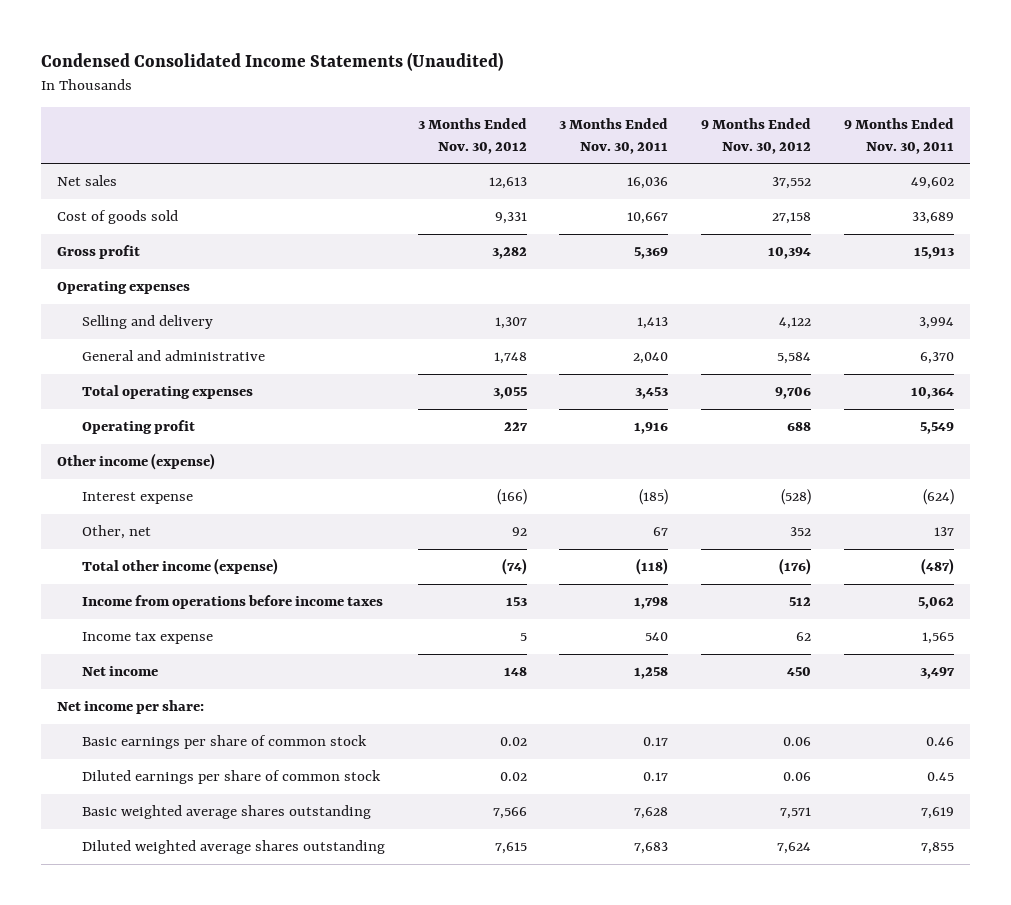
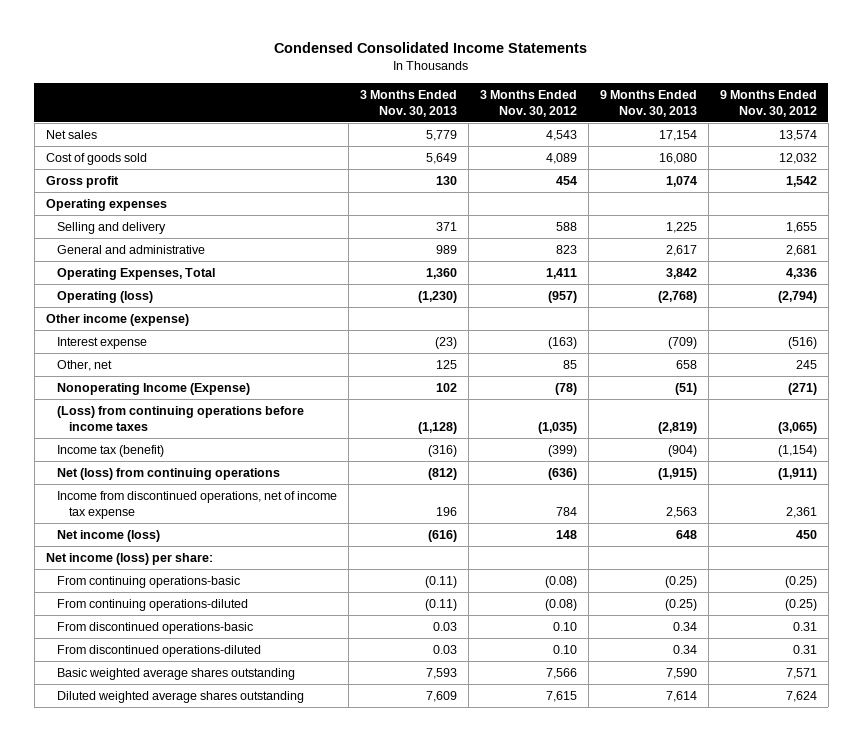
[40,52,503,72] Condensed Consolidated Income Statements (Unaudited) -> [274,42,588,54] Condensed Consolidated Income Statements
[559,117,669,154] 3 Months Ended Nov. 30, 2011 -> none
[843,117,954,154] 9 Months Ended Nov. 30, 2011 -> none
none -> [360,89,458,117] 3 Months Ended Nov. 30, 2013
none -> [599,89,697,117] 9 Months Ended Nov. 30, 2013
[488,177,527,190] 12,613 -> [545,129,577,141] 4,543
[771,177,811,190] 37,552 -> [778,129,817,141] 13,574
[494,212,527,225] 9,331 -> [545,152,577,164] 4,089
[771,212,811,225] 27,158 -> [778,152,817,164] 12,032
[491,247,527,260] 3,282 -> [555,175,577,185] 454
[767,247,811,260] 10,394 -> [785,175,817,187] 1,542
[494,317,527,330] 1,307 -> [555,221,577,231] 588
[778,317,811,330] 4,122 -> [785,221,817,233] 1,655
[493,352,527,365] 1,748 -> [555,244,577,254] 823
[776,352,811,365] 5,584 -> [785,244,817,256] 2,681
[82,385,254,400] Total operating expenses -> [57,267,216,280] Operating Expenses, Total
[492,387,527,400] 3,055 -> [545,267,577,279] 1,411
[774,387,811,400] 9,706 -> [785,267,817,279] 4,336
[82,420,196,435] Operating profit -> [57,290,154,303] Operating (loss)
[503,422,528,432] 227 -> [547,290,577,303] (957)
[786,422,811,432] 688 -> [777,290,817,303] (2,794)
[82,735,368,750] Basic earnings per share of common stock -> none
[82,770,382,785] Diluted earnings per share of common stock -> none
[496,489,527,506] (166) -> [547,336,577,349] (163)
[780,489,811,506] (528) -> [787,336,817,349] (516)
[511,527,527,537] 92 -> [562,359,577,369] 85
[789,527,811,537] 352 -> [795,359,817,369] 245
[82,558,279,576] Total other income (expense) -> [57,382,251,395] Nonoperating Income (Expense)
[501,558,527,576] (74) -> [554,382,577,395] (78)
[778,558,811,576] (176) -> [787,382,817,395] (271)
[82,595,384,610] Income from operations before income taxes -> [57,405,305,431] (Loss) from continuing operations before income taxes
[505,597,527,607] 153 -> [537,421,577,434] (1,035)
[788,597,811,607] 512 -> [777,421,817,434] (3,065)
[82,632,214,645] Income tax expense -> [57,444,165,457] Income tax (benefit)
[519,633,527,642] 5 -> [547,444,577,457] (399)
[795,632,811,642] 62 -> [777,444,817,457] (1,154)
none -> [57,467,281,480] Net (loss) from continuing operations
none -> [57,490,338,519] Income from discontinued operations, net of income tax expense
[82,666,159,677] Net income -> [57,529,161,542] Net income (loss)
[57,700,205,715] Net income per share: -> [45,552,213,565] Net income (loss) per share:
none -> [57,575,241,588] From continuing operations-basic
none -> [57,598,249,611] From continuing operations-diluted
none -> [57,621,254,634] From discontinued operations-basic
none -> [57,644,262,657] From discontinued operations-diluted

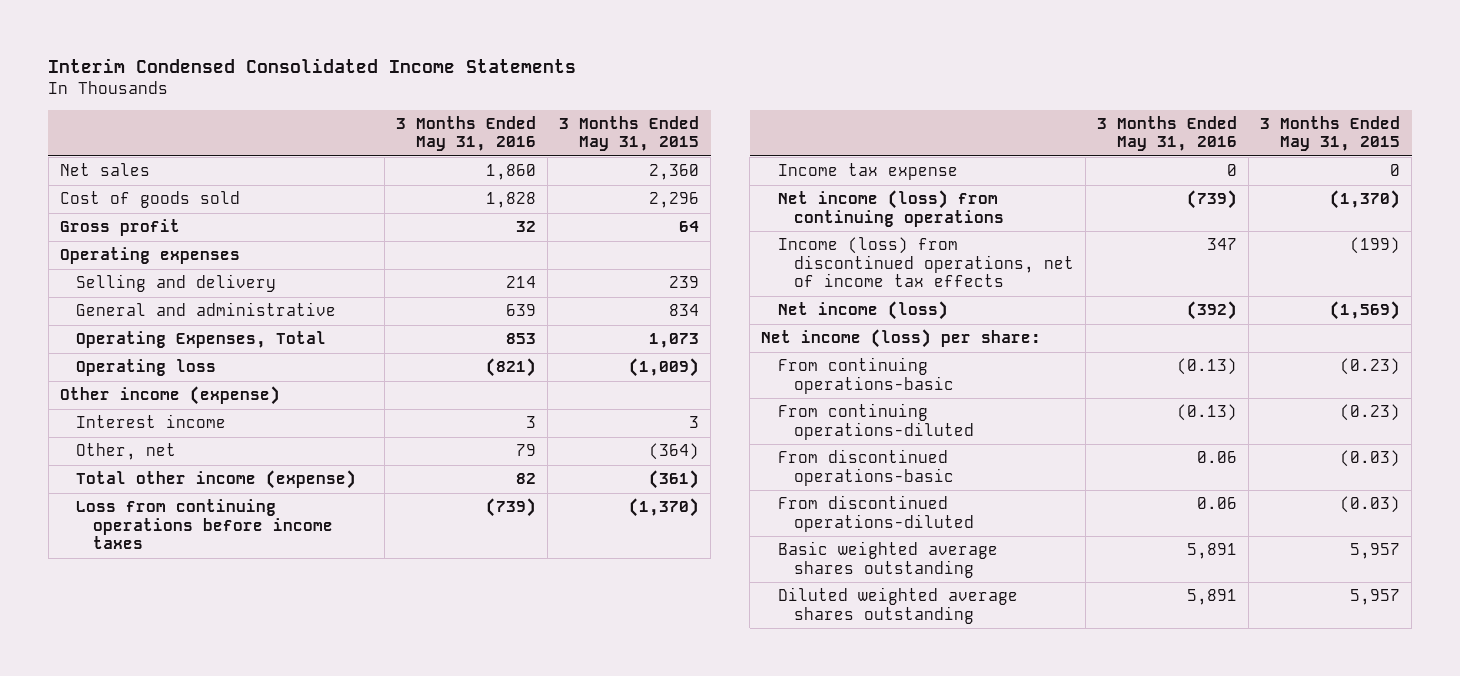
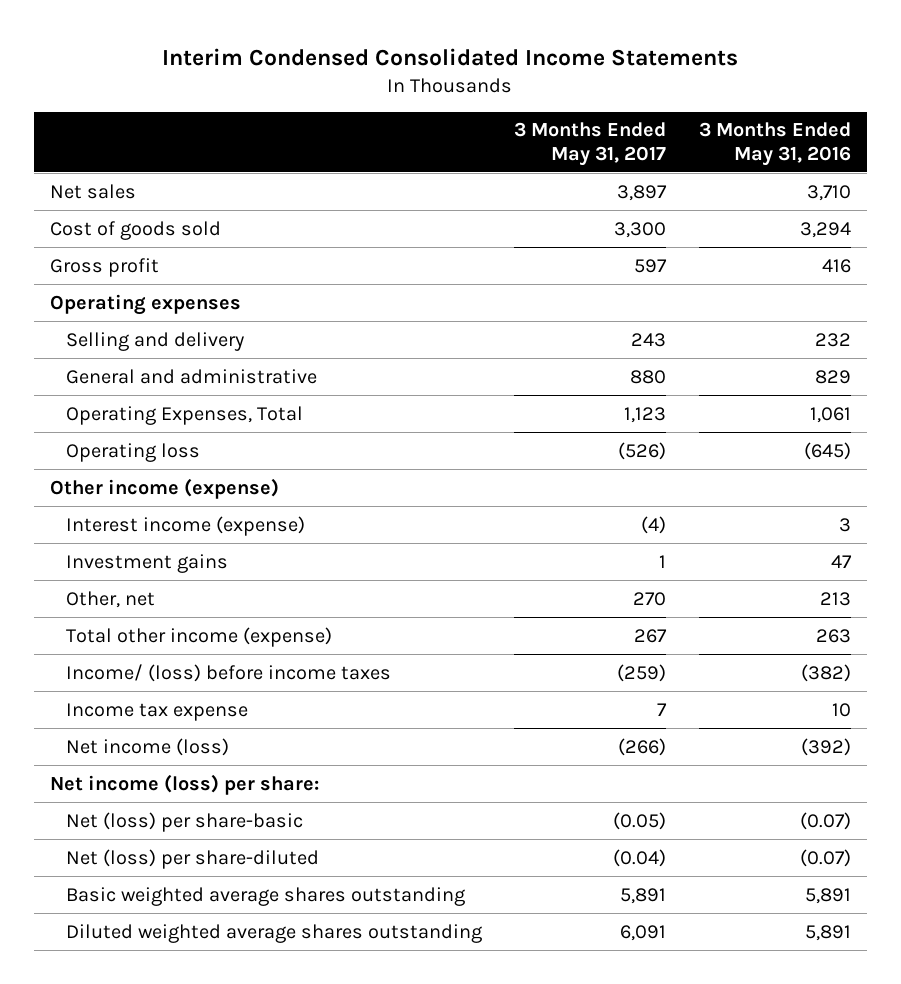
[558,115,699,152] 3 Months Ended May 31, 2015 -> none
none -> [514,122,667,166] 3 Months Ended May 31, 2017
[485,164,536,181] 1,860 -> [806,184,851,201] 3,710
[485,192,536,209] 1,828 -> [799,221,851,238] 3,294
[515,221,536,233] 32 -> [821,258,851,273] 416
[505,276,536,289] 214 -> [814,332,851,347] 232
[505,304,536,317] 639 -> [814,369,851,384] 829
[505,333,536,345] 853 -> [809,406,851,423] 1,061
[485,358,536,378] (821) -> [803,441,851,460] (645)
[777,190,1004,227] Net income (loss) from continuing operations -> none
[777,237,1074,288] Income (loss) from discontinued operations, net of income tax effects -> none
[76,414,227,429] Interest income -> [66,515,306,536] Interest income (expense)
none -> [66,553,229,573] Investment gains
[515,444,536,457] 79 -> [819,591,851,606] 213
[515,473,536,485] 82 -> [815,628,851,643] 263
[76,499,333,550] Loss from continuing operations before income taxes -> [66,663,392,682] Income/ (loss) before income taxes
[485,498,536,518] (739) -> [800,663,851,682] (382)
[1227,164,1238,177] 0 -> [831,702,851,717] 10
[777,357,954,394] From continuing operations-basic -> none
[777,403,974,440] From continuing operations-diluted -> none
[777,449,954,486] From discontinued operations-basic -> none
[777,495,974,532] From discontinued operations-diluted -> none
none -> [66,811,304,832] Net (loss) per share-basic
none -> [66,848,320,869] Net (loss) per share-diluted

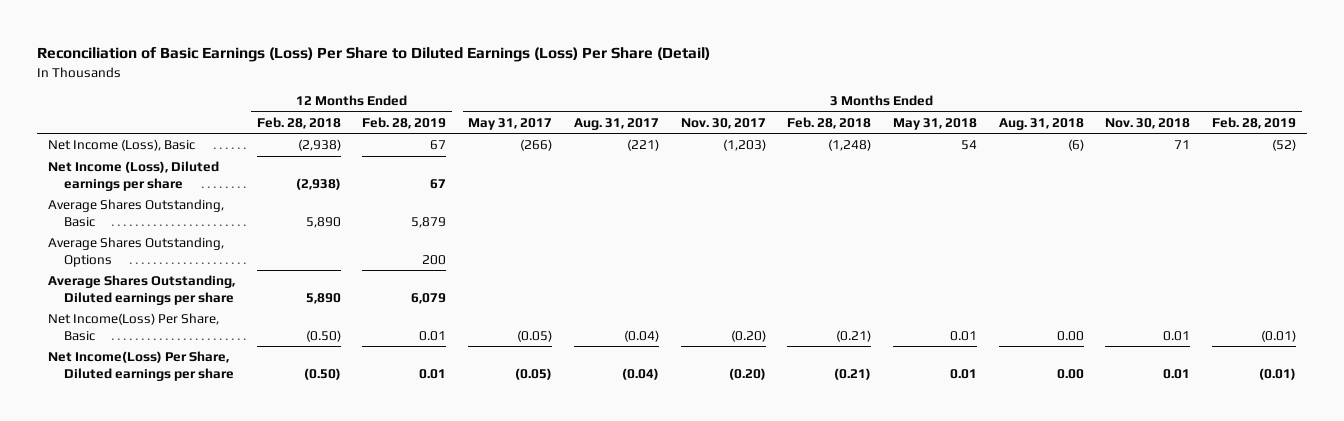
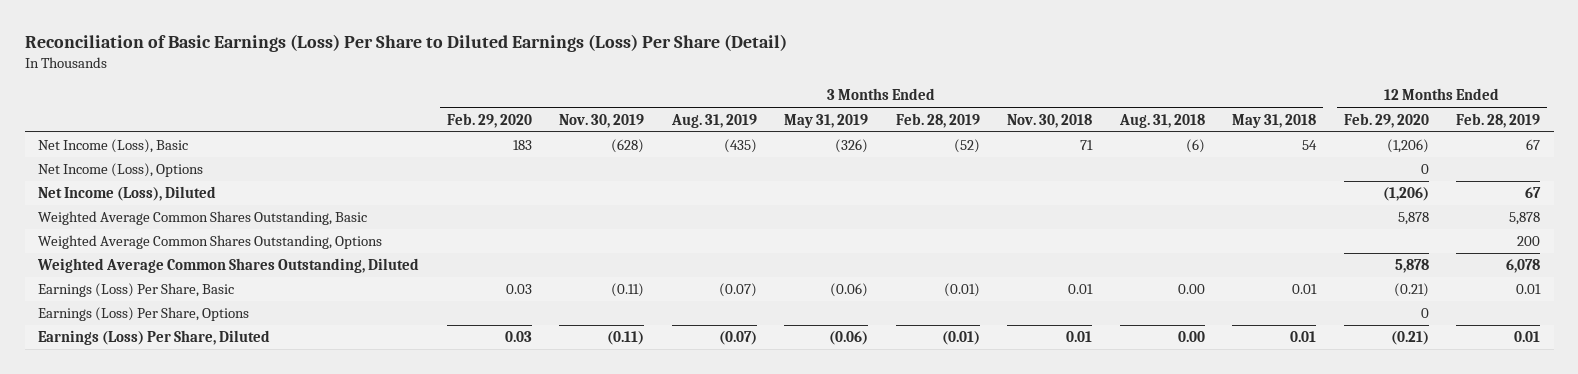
[256,117,341,130] Feb. 28, 2018 -> none
[468,118,553,131] May 31, 2017 -> none
[573,118,659,131] Aug. 31, 2017 -> none
[680,118,766,130] Nov. 30, 2017 -> none
[787,117,872,130] Feb. 28, 2018 -> none
none -> [446,112,532,128] Feb. 29, 2020
none -> [559,113,645,128] Nov. 30, 2019
none -> [670,113,757,128] Aug. 31, 2019
none -> [784,113,869,128] May 31, 2019
none -> [1343,112,1429,128] Feb. 29, 2020
none -> [38,163,204,178] Net Income (Loss), Options
[47,161,219,192] Net Income (Loss), Diluted earnings per share -> [38,186,217,202] Net Income (Loss), Diluted
[47,199,224,228] Average Shares Outstanding, Basic -> [38,211,368,226] Weighted Average Common Shares Outstanding, Basic
[411,217,447,229] 5,879 -> [1509,212,1541,226] 5,878
[47,237,224,268] Average Shares Outstanding, Options -> [38,235,383,250] Weighted Average Common Shares Outstanding, Options
[47,275,235,306] Average Shares Outstanding, Diluted earnings per share -> [37,258,420,274] Weighted Average Common Shares Outstanding, Diluted
[411,293,447,305] 6,079 -> [1506,259,1541,274] 6,078
[47,313,219,342] Net Income(Loss) Per Share, Basic -> [38,283,235,298] Earnings (Loss) Per Share, Basic
none -> [38,307,250,322] Earnings (Loss) Per Share, Options
[47,351,235,382] Net Income(Loss) Per Share, Diluted earnings per share -> [38,330,271,346] Earnings (Loss) Per Share, Diluted

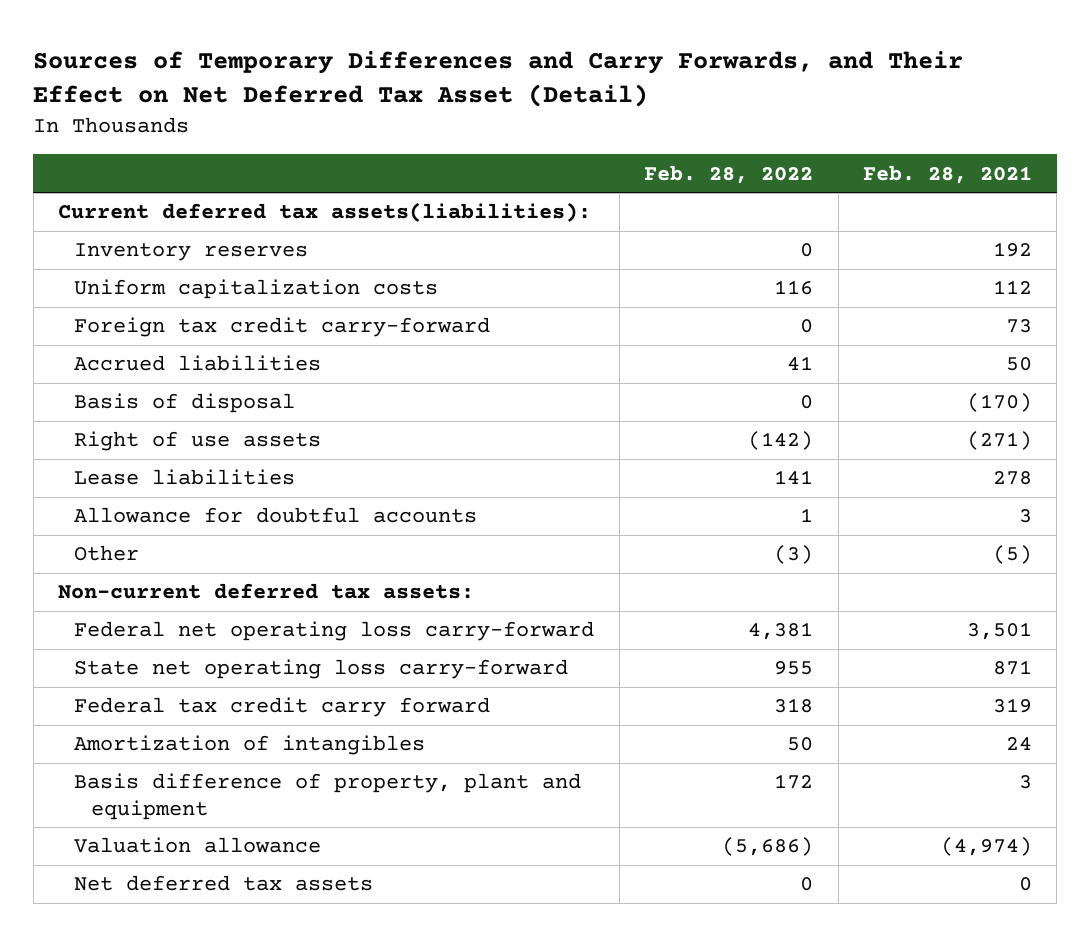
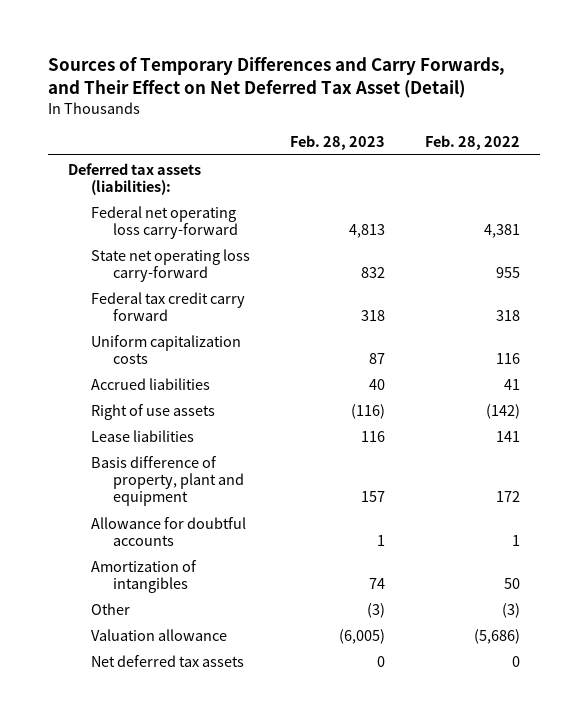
[862,164,1032,184] Feb. 28, 2021 -> none
none -> [289,134,385,150] Feb. 28, 2023
[74,243,309,262] Inventory reserves -> none
[58,202,592,223] Current deferred tax assets(liabilities): -> [68,162,202,195] Deferred tax assets (liabilities):
[74,621,595,642] Federal net operating loss carry-forward -> [90,205,238,239] Federal net operating loss carry-forward
[74,659,569,680] State net operating loss carry-forward -> [90,248,250,282] State net operating loss carry-forward
[74,697,491,718] Federal tax credit carry forward -> [90,291,245,321] Federal tax credit carry forward
[74,317,491,338] Foreign tax credit carry-forward -> none
[74,393,296,414] Basis of disposal -> none
[74,773,582,820] Basis difference of property, plant and equipment -> [90,455,244,506] Basis difference of property, plant and equipment
[58,583,475,600] Non-current deferred tax assets: -> none
[74,545,140,562] Other -> [90,602,130,615] Other

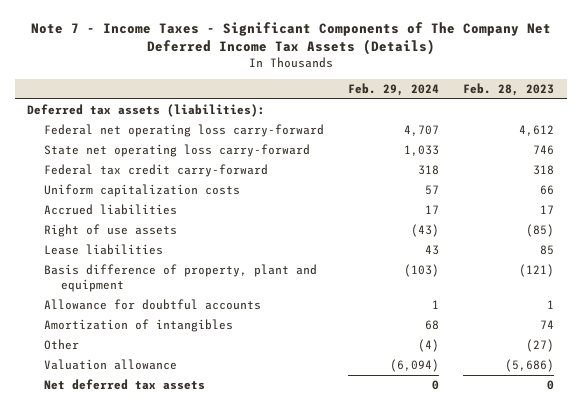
[48,57,506,98] Sources of Temporary Differences and Carry Forwards, and Their Effect on Net Deferred Tax Asset (Detail) -> [30,21,551,56] Note 7 - Income Taxes - Significant Components of The Company Net Deferred Income Tax Assets (Details)
[424,134,520,150] Feb. 28, 2022 -> none
none -> [348,83,440,97] Feb. 29, 2024
[348,223,385,238] 4,813 -> [519,124,555,136] 4,612
[360,266,385,278] 832 -> [533,144,555,155] 746
[90,291,245,321] Federal tax credit carry forward -> [43,163,268,177] Federal tax credit carry-forward
[368,352,385,364] 87 -> [540,184,555,195] 66
[368,378,385,390] 40 -> [540,204,555,214] 17
[350,403,385,419] (116) -> [526,223,555,237] (85)
[360,430,385,442] 116 -> [540,244,555,255] 85
[360,490,385,502] 157 -> [519,263,555,277] (121)
[366,602,385,618] (3) -> [526,338,555,352] (27)
[338,628,385,644] (6,005) -> [505,358,555,372] (5,686)

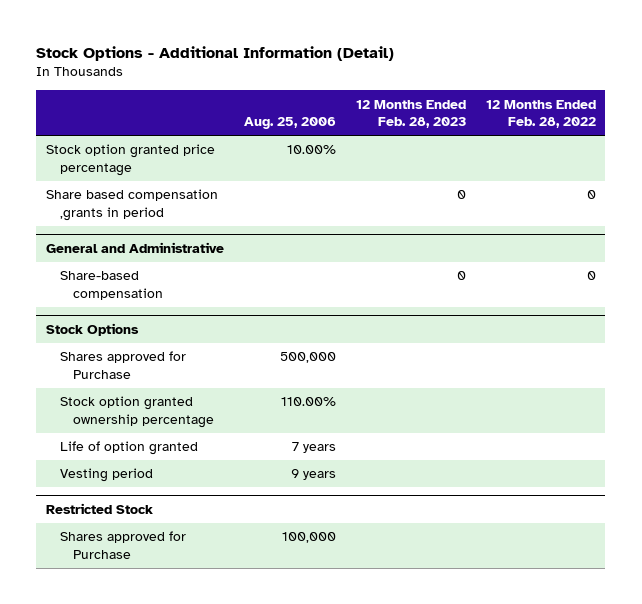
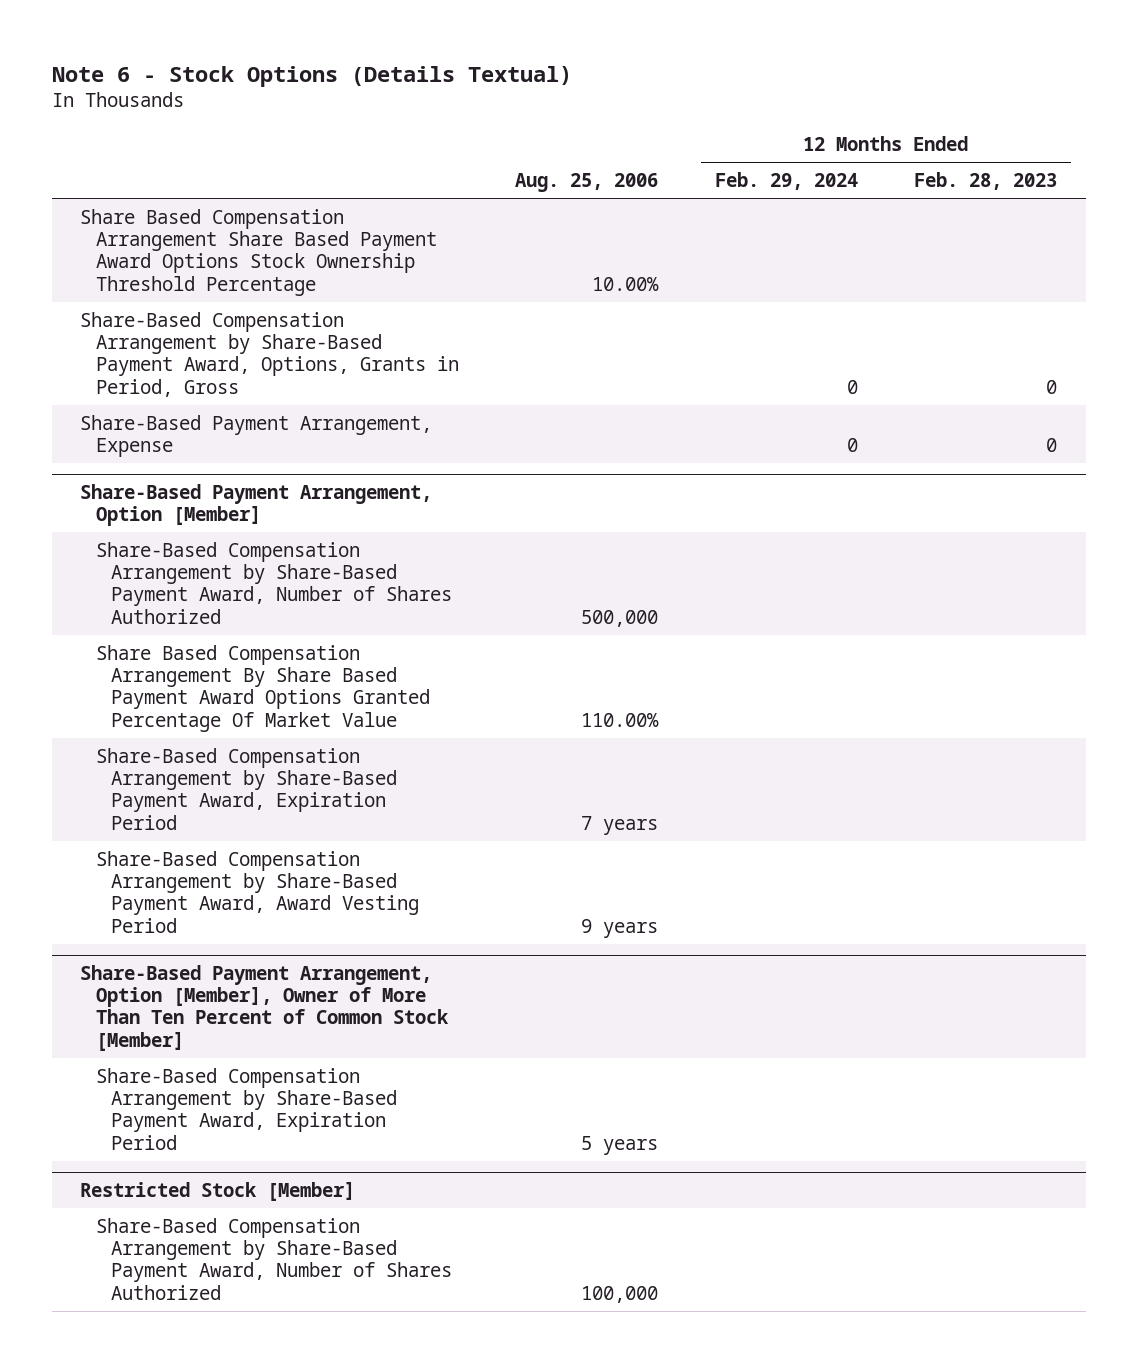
[36,45,395,61] Stock Options - Additional Information (Detail) -> [52,65,573,87] Note 6 - Stock Options (Details Textual)
[485,99,596,129] 12 Months Ended Feb. 28, 2022 -> none
none -> [714,172,858,191] Feb. 29, 2024
[46,242,225,254] General and Administrative -> none
[46,144,216,177] Stock option granted price percentage -> [80,208,437,296] Share Based Compensation Arrangement Share Based Payment Award Options Stock Ownership Threshold Percentage
[46,189,219,222] Share based compensation ,grants in period -> [80,311,459,397] Share-Based Compensation Arrangement by Share-Based Payment Award, Options, Grants in Period, Gross
[59,271,164,301] Share-based compensation -> [80,414,433,458] Share-Based Payment Arrangement, Expense
[46,323,140,337] Stock Options -> [80,483,433,527] Share-Based Payment Arrangement, Option [Member]
[59,351,186,380] Shares approved for Purchase -> [95,541,453,624] Share-Based Compensation Arrangement by Share-Based Payment Award, Number of Shares Authorized
[59,396,215,429] Stock option granted ownership percentage -> [95,644,431,732] Share Based Compensation Arrangement By Share Based Payment Award Options Granted Percentage Of Market Value
[59,441,198,456] Life of option granted -> [95,747,398,830] Share-Based Compensation Arrangement by Share-Based Payment Award, Expiration Period
[59,468,153,483] Vesting period -> [95,850,420,933] Share-Based Compensation Arrangement by Share-Based Payment Award, Award Vesting Period
none -> [80,964,449,1051] Share-Based Payment Arrangement, Option [Member], Owner of More Than Ten Percent of Common Stock [Member]
none -> [95,1067,398,1150] Share-Based Compensation Arrangement by Share-Based Payment Award, Expiration Period
[46,503,154,515] Restricted Stock -> [80,1181,356,1201] Restricted Stock [Member]
[59,531,186,560] Shares approved for Purchase -> [95,1217,453,1300] Share-Based Compensation Arrangement by Share-Based Payment Award, Number of Shares Authorized

